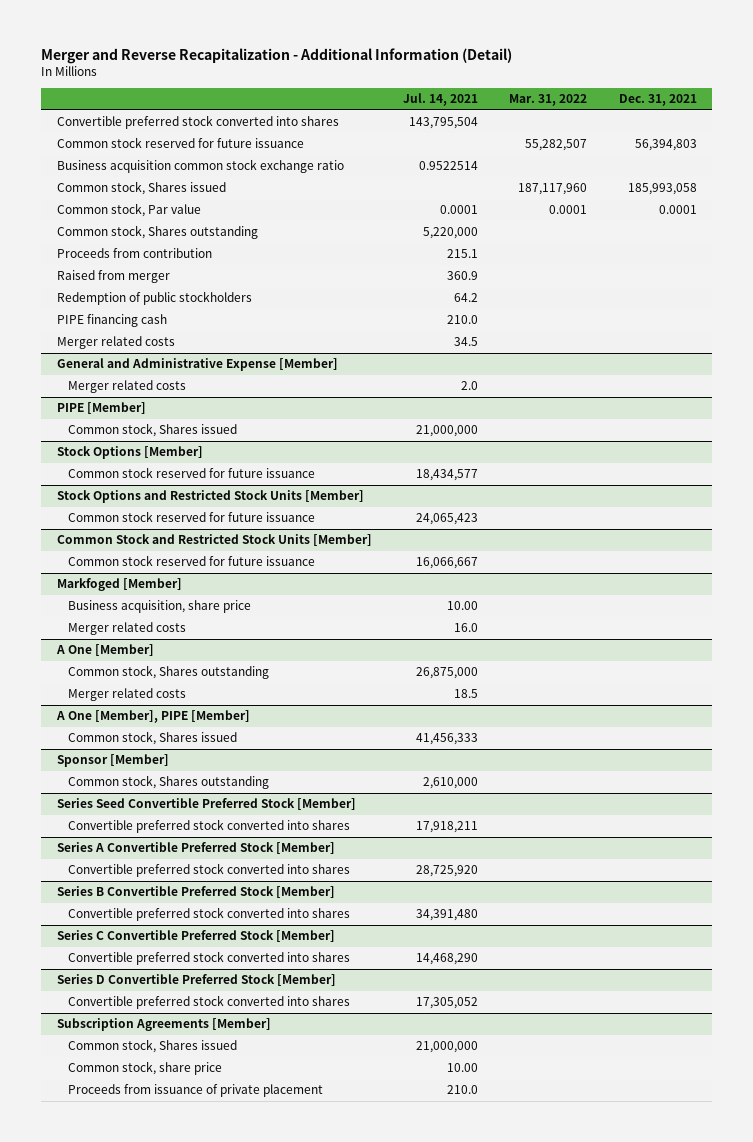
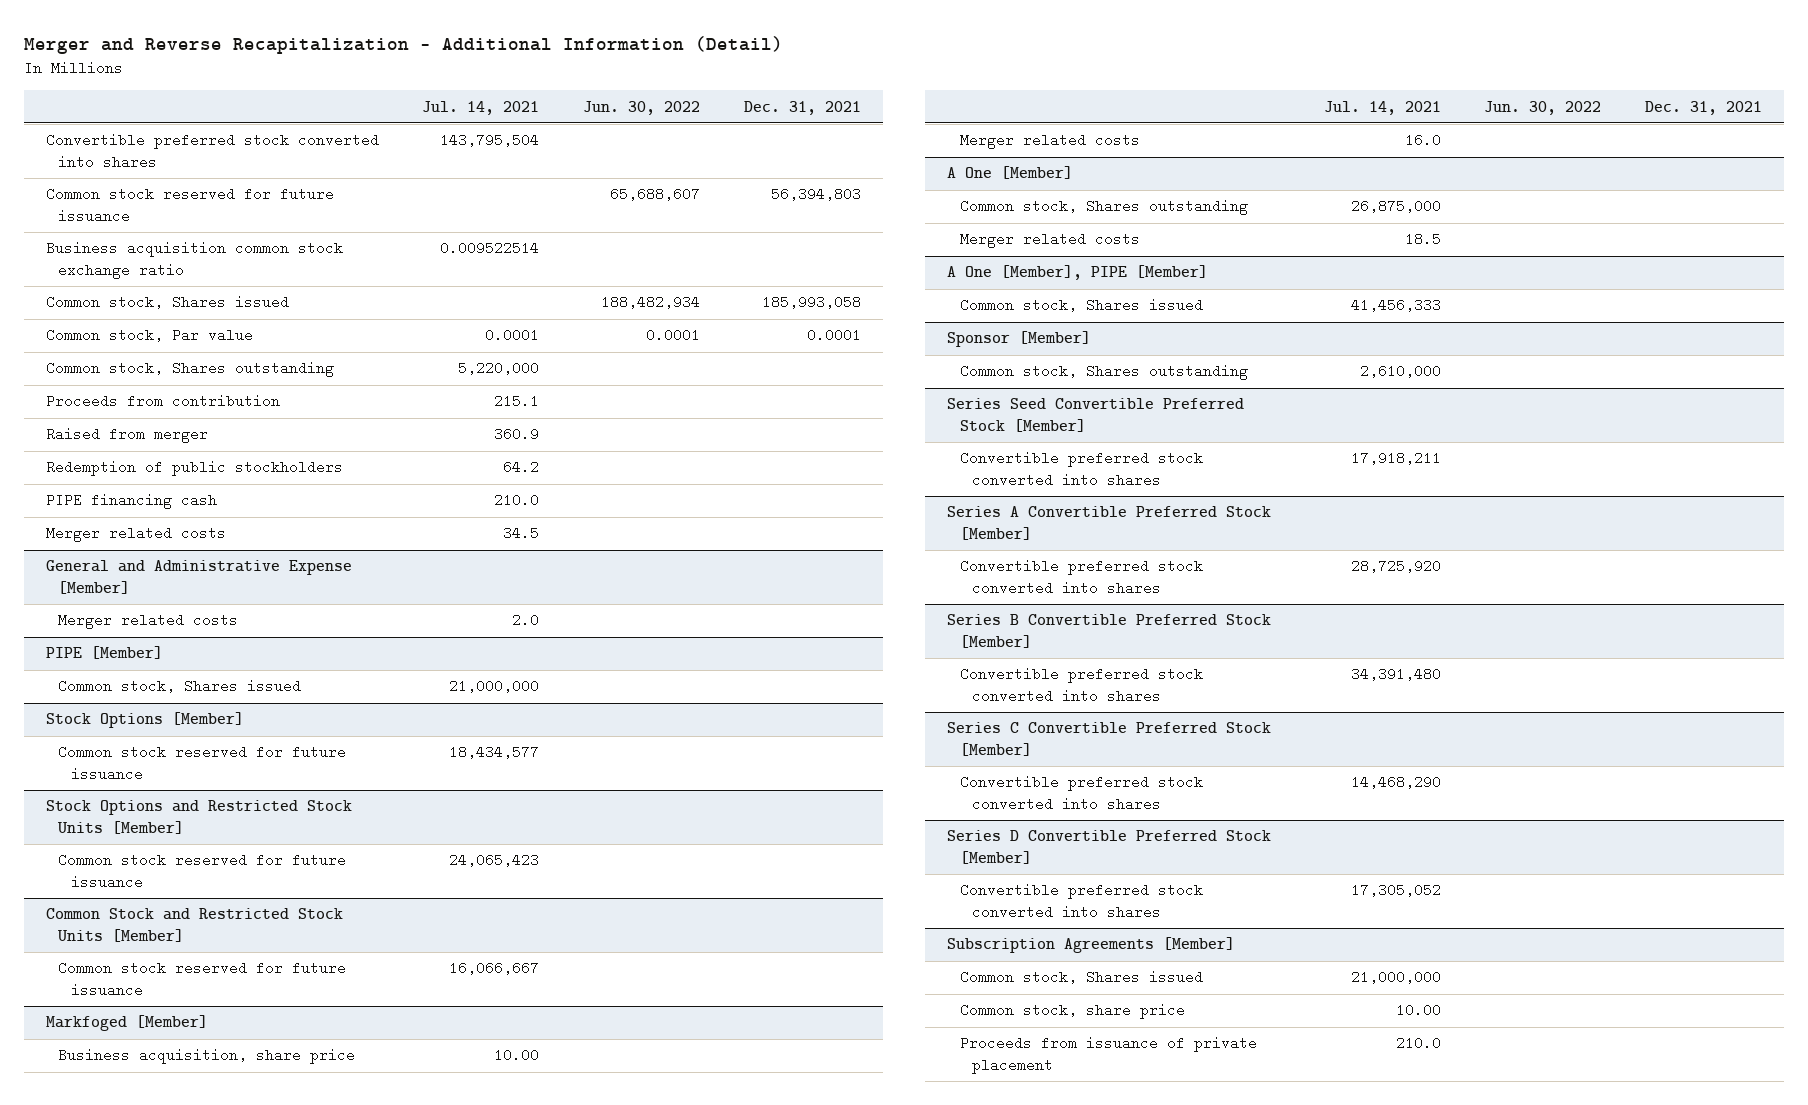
[509,94,588,107] Mar. 31, 2022 -> none
none -> [582,100,700,115] Jun. 30, 2022
[418,161,478,171] 0.9522514 -> [440,241,540,256] 0.009522514

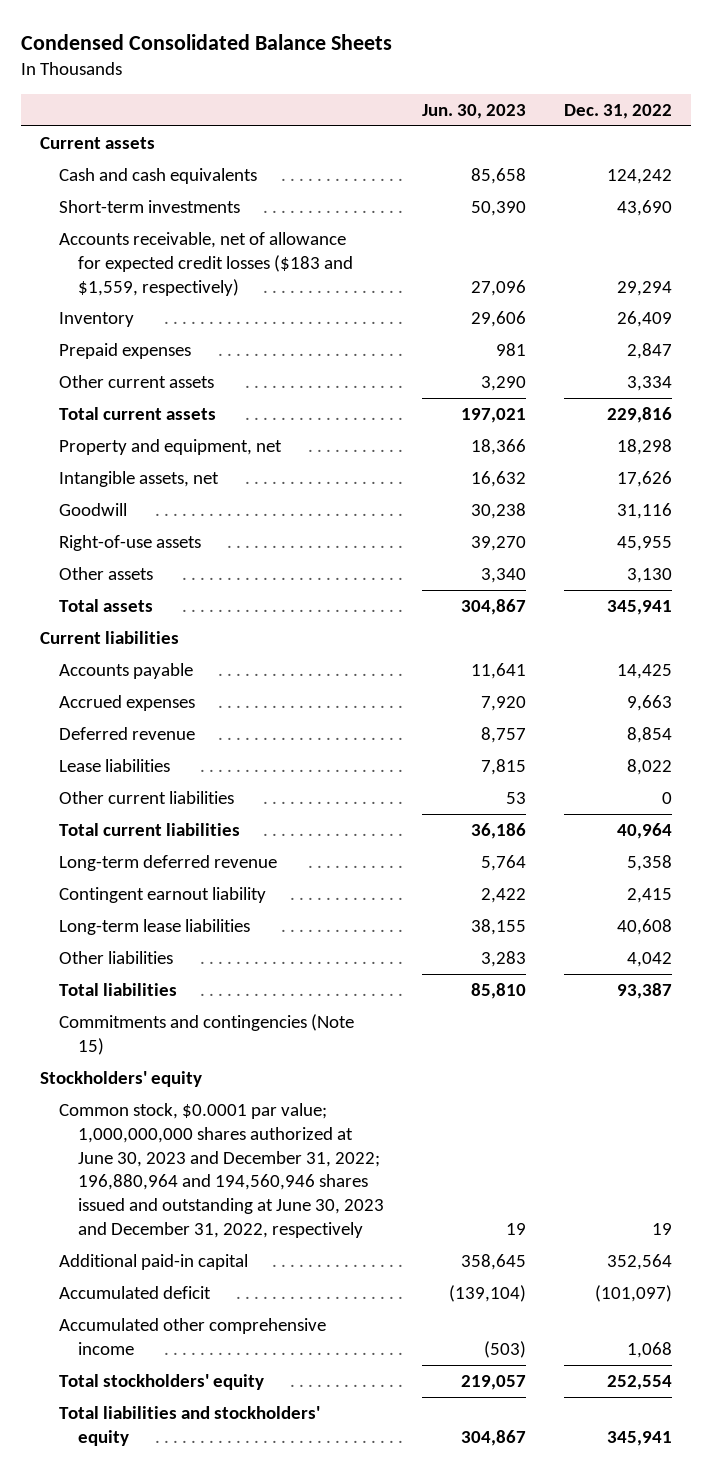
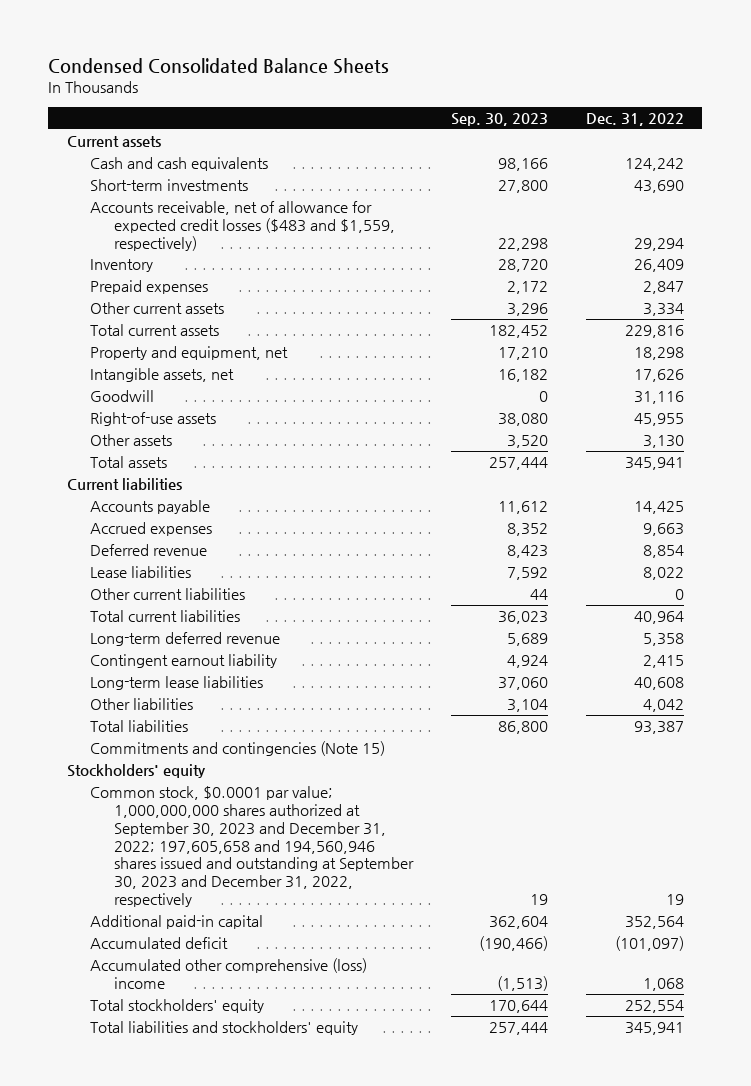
[422,103,527,119] Jun. 30, 2023 -> none
none -> [450,113,548,127] Sep. 30, 2023
[58,231,354,296] Accounts receivable, net of allowance for expected credit losses ($183 and $1,559, respectively) -> [90,201,395,251] Accounts receivable, net of allowance for expected credit losses ($483 and $1,559, respectively)
[58,1102,385,1238] Common stock, $0.0001 par value; 1,000,000,000 shares authorized at June 30, 2023 and December 31, 2022; 196,880,964 and 194,560,946 shares issued and outstanding at June 30, 2023 and December 31, 2022, respectively -> [90,786,414,907] Common stock, $0.0001 par value; 1,000,000,000 shares authorized at September 30, 2023 and December 31, 2022; 197,605,658 and 194,560,946 shares issued and outstanding at September 30, 2023 and December 31, 2022, respectively
[58,1317,326,1355] Accumulated other comprehensive income -> [90,958,368,989] Accumulated other comprehensive (loss) income

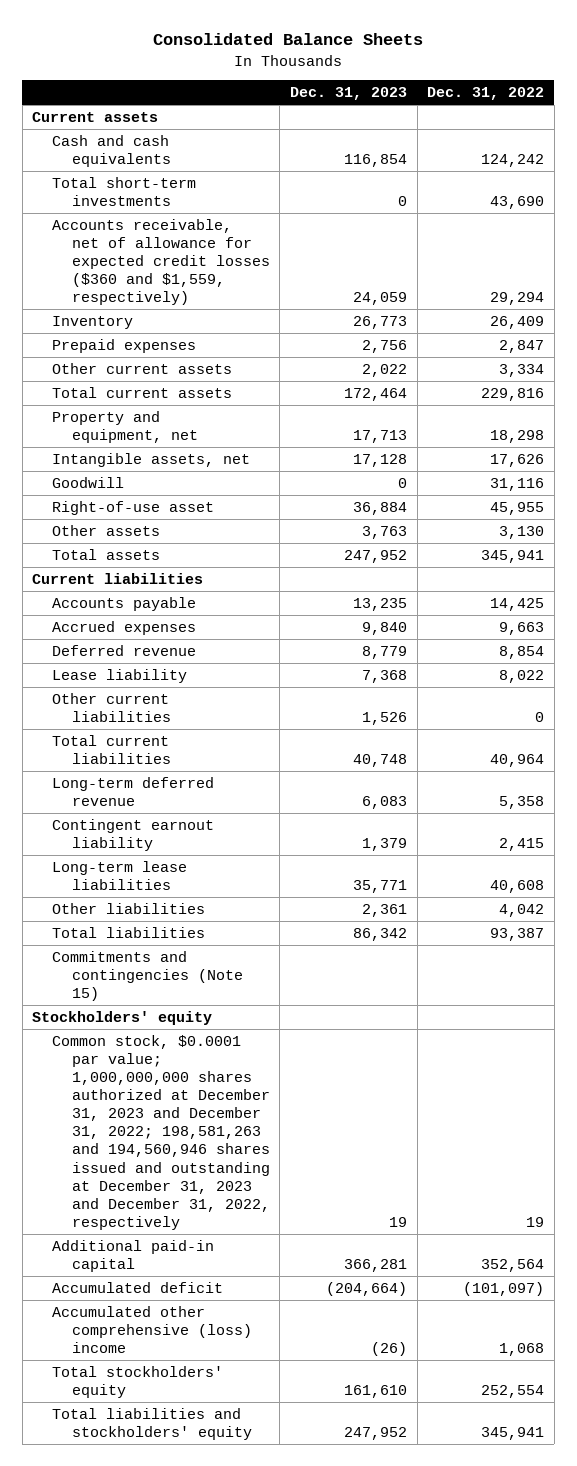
[48,57,390,74] Condensed Consolidated Balance Sheets -> [153,33,424,46] Consolidated Balance Sheets
[450,113,548,127] Sep. 30, 2023 -> none
none -> [290,87,408,101] Dec. 31, 2023
[90,179,249,192] Short-term investments -> [52,176,197,206] Total short-term investments
[90,201,395,251] Accounts receivable, net of allowance for expected credit losses ($483 and $1,559, respectively) -> [52,218,270,306] Accounts receivable, net of allowance for expected credit losses ($360 and $1,559, respectively)
[90,412,217,427] Right-of-use assets -> [52,500,215,515] Right-of-use asset
[90,566,192,579] Lease liabilities -> [52,668,188,683] Lease liability
[90,786,414,907] Common stock, $0.0001 par value; 1,000,000,000 shares authorized at September 30, 2023 and December 31, 2022; 197,605,658 and 194,560,946 shares issued and outstanding at September 30, 2023 and December 31, 2022, respectively -> [52,1034,270,1230] Common stock, $0.0001 par value; 1,000,000,000 shares authorized at December 31, 2023 and December 31, 2022; 198,581,263 and 194,560,946 shares issued and outstanding at December 31, 2023 and December 31, 2022, respectively

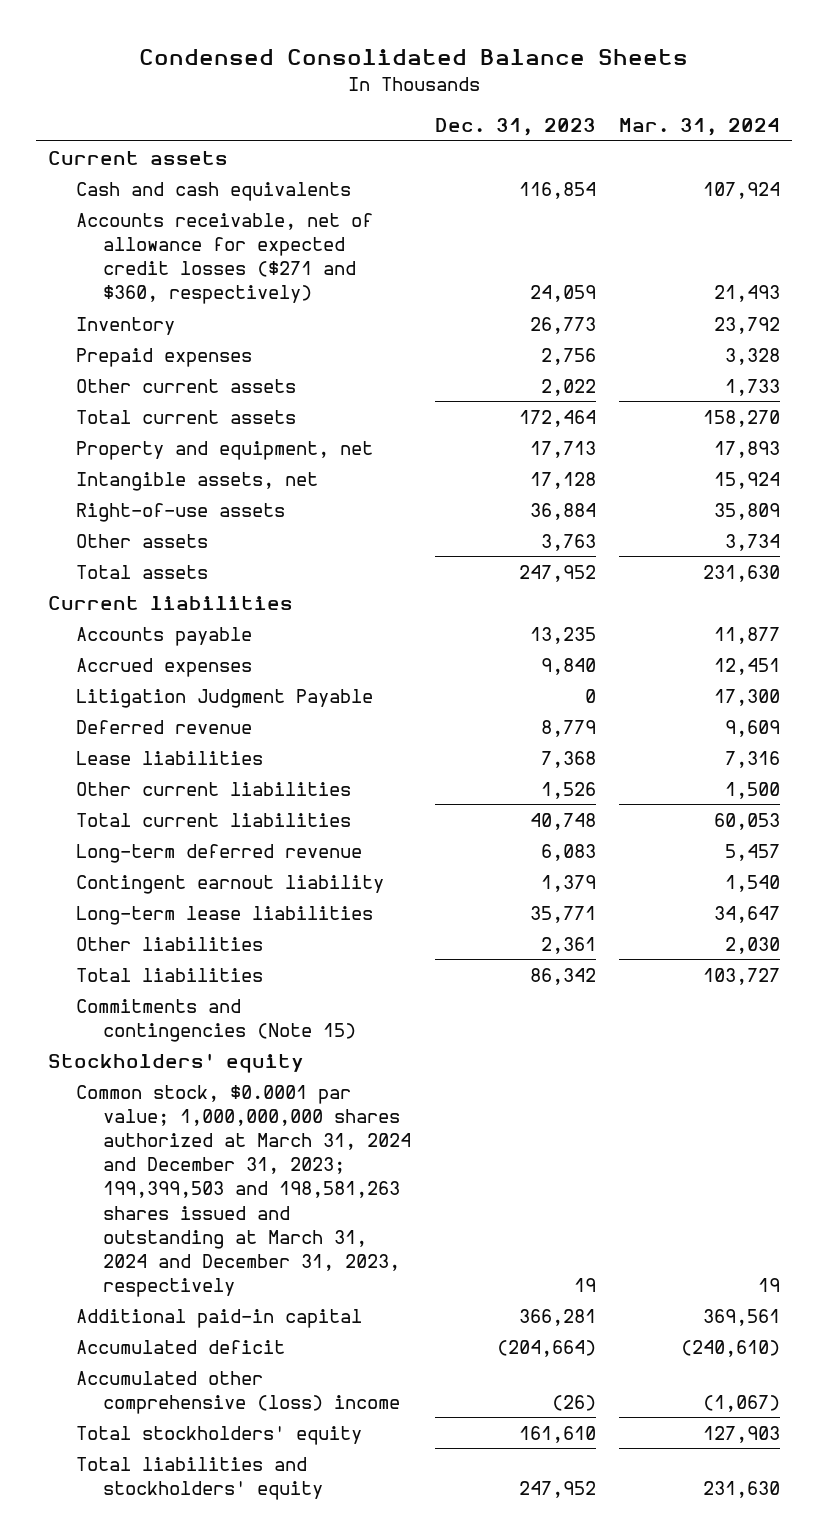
[153,33,424,46] Consolidated Balance Sheets -> [139,49,689,66] Condensed Consolidated Balance Sheets
[427,87,545,101] Dec. 31, 2022 -> none
none -> [619,118,781,137] Mar. 31, 2024
[52,176,197,206] Total short-term investments -> none
[52,218,270,306] Accounts receivable, net of allowance for expected credit losses ($360 and $1,559, respectively) -> [75,212,373,305] Accounts receivable, net of allowance for expected credit losses ($271 and $360, respectively)
[52,476,125,488] Goodwill -> none
[52,500,215,515] Right-of-use asset -> [75,502,285,522] Right-of-use assets
none -> [75,688,373,708] Litigation Judgment Payable
[52,668,188,683] Lease liability -> [75,750,263,765] Lease liabilities
[52,1034,270,1230] Common stock, $0.0001 par value; 1,000,000,000 shares authorized at December 31, 2023 and December 31, 2022; 198,581,263 and 194,560,946 shares issued and outstanding at December 31, 2023 and December 31, 2022, respectively -> [75,1084,412,1298] Common stock, $0.0001 par value; 1,000,000,000 shares authorized at March 31, 2024 and December 31, 2023; 199,399,503 and 198,581,263 shares issued and outstanding at March 31, 2024 and December 31, 2023, respectively

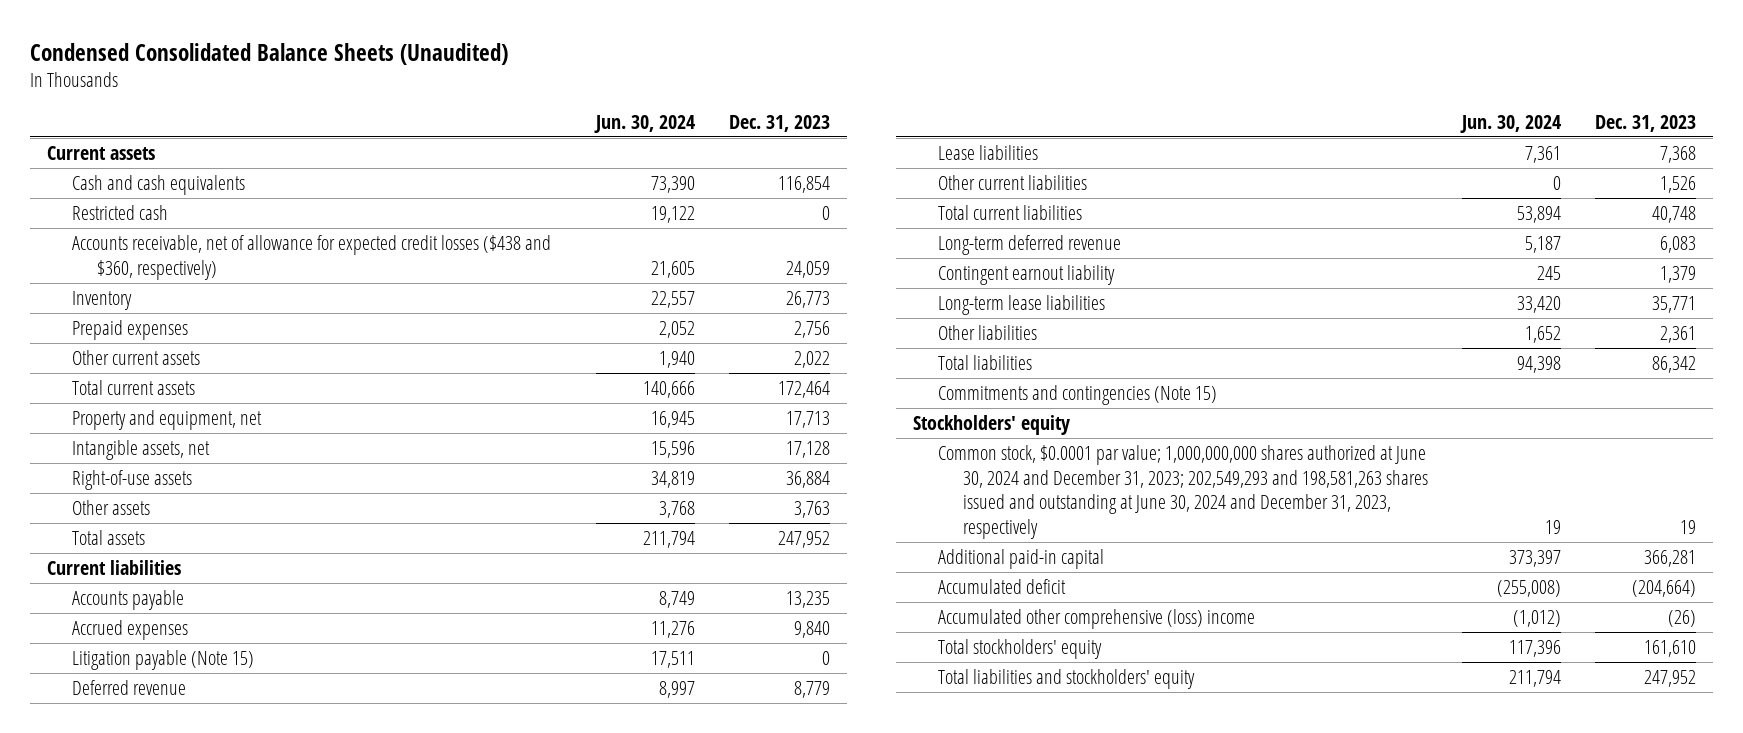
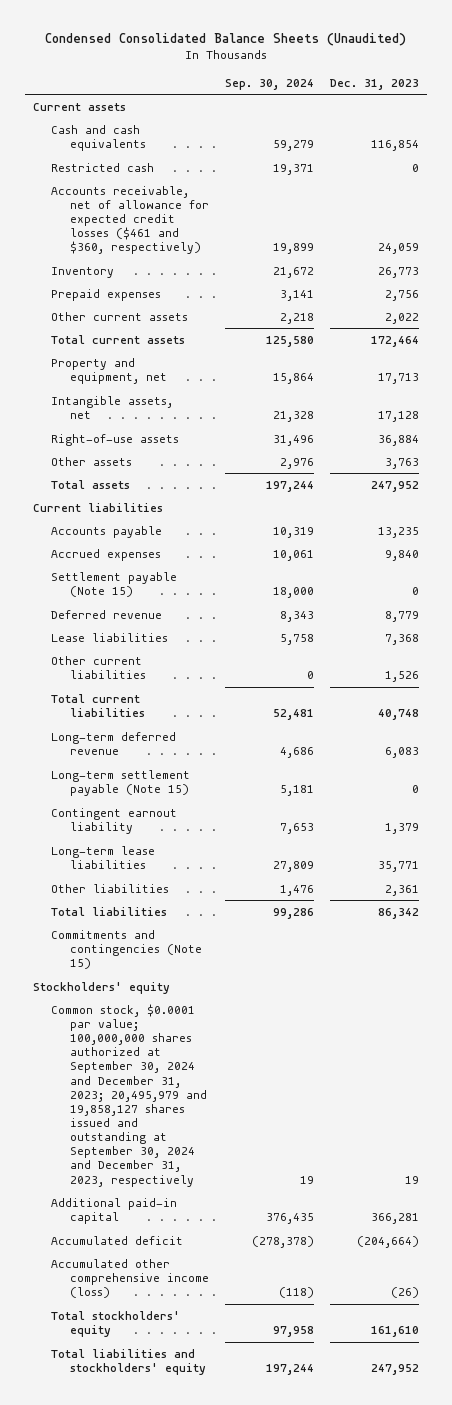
[594,114,696,133] Jun. 30, 2024 -> none
none -> [224,78,314,90] Sep. 30, 2024
[72,235,552,280] Accounts receivable, net of allowance for expected credit losses ($438 and $360, respectively) -> [51,185,209,255] Accounts receivable, net of allowance for expected credit losses ($461 and $360, respectively)
[72,650,255,671] Litigation payable (Note 15) -> [51,571,178,597] Settlement payable (Note 15)
none -> [51,769,191,796] Long-term settlement payable (Note 15)
[937,445,1429,539] Common stock, $0.0001 par value; 1,000,000,000 shares authorized at June 30, 2024 and December 31, 2023; 202,549,293 and 198,581,263 shares issued and outstanding at June 30, 2024 and December 31, 2023, respectively -> [51,1003,207,1187] Common stock, $0.0001 par value; 100,000,000 shares authorized at September 30, 2024 and December 31, 2023; 20,495,979 and 19,858,127 shares issued and outstanding at September 30, 2024 and December 31, 2023, respectively
[937,609,1255,630] Accumulated other comprehensive (loss) income -> [51,1258,209,1299] Accumulated other comprehensive income (loss)

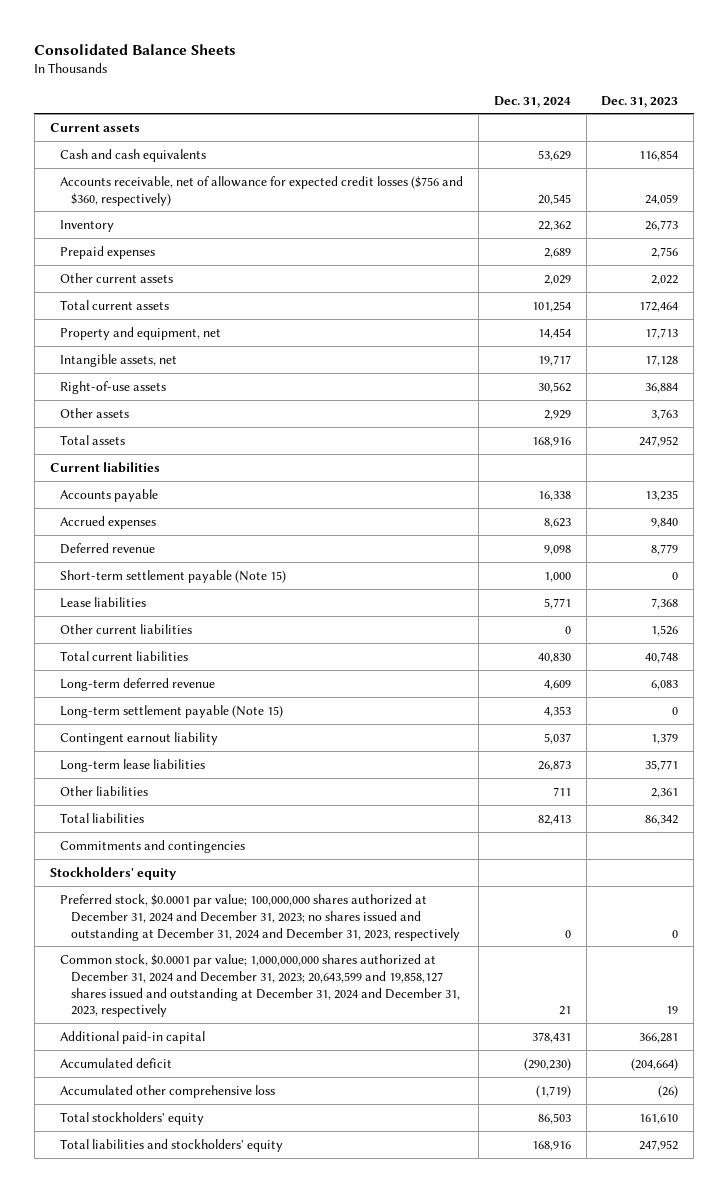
[44,33,406,47] Condensed Consolidated Balance Sheets (Unaudited) -> [34,44,237,56] Consolidated Balance Sheets
[224,78,314,90] Sep. 30, 2024 -> none
none -> [493,95,571,108] Dec. 31, 2024
[51,162,155,172] Restricted cash -> none
[51,185,209,255] Accounts receivable, net of allowance for expected credit losses ($461 and $360, respectively) -> [60,175,464,206] Accounts receivable, net of allowance for expected credit losses ($756 and $360, respectively)
[51,571,178,597] Settlement payable (Note 15) -> none
none -> [60,569,287,583] Short-term settlement payable (Note 15)
[51,929,202,970] Commitments and contingencies (Note 15) -> [60,839,246,853] Commitments and contingencies
none -> [60,893,460,941] Preferred stock, $0.0001 par value; 100,000,000 shares authorized at December 31, 2024 and December 31, 2023; no shares issued and outstanding at December 31, 2024 and December 31, 2023, respectively
[51,1003,207,1187] Common stock, $0.0001 par value; 100,000,000 shares authorized at September 30, 2024 and December 31, 2023; 20,495,979 and 19,858,127 shares issued and outstanding at September 30, 2024 and December 31, 2023, respectively -> [60,953,460,1018] Common stock, $0.0001 par value; 1,000,000,000 shares authorized at December 31, 2024 and December 31, 2023; 20,643,599 and 19,858,127 shares issued and outstanding at December 31, 2024 and December 31, 2023, respectively
[51,1258,209,1299] Accumulated other comprehensive income (loss) -> [60,1084,276,1098] Accumulated other comprehensive loss

